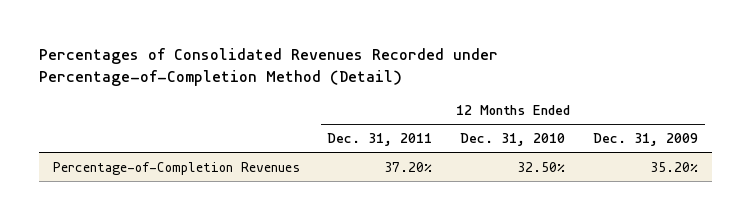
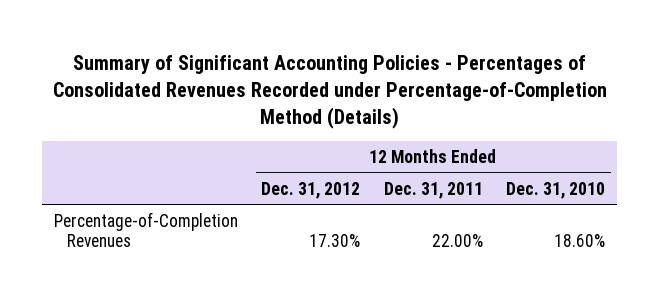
[38,48,498,87] Percentages of Consolidated Revenues Recorded under Percentage-of-Completion Method (Detail) -> [52,54,607,129] Summary of Significant Accounting Policies - Percentages of Consolidated Revenues Recorded under Percentage-of-Completion Method (Details)
[593,133,699,147] Dec. 31, 2009 -> none
none -> [261,181,361,199] Dec. 31, 2012
[384,161,433,172] 37.20% -> [431,234,483,248] 22.00%
[517,161,566,172] 32.50% -> [554,234,606,248] 18.60%

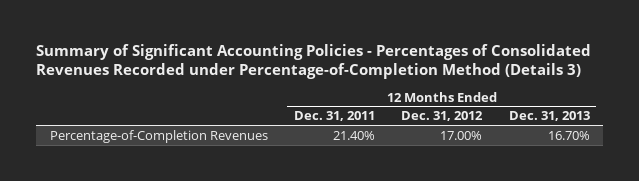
[52,54,607,129] Summary of Significant Accounting Policies - Percentages of Consolidated Revenues Recorded under Percentage-of-Completion Method (Details) -> [36,43,592,80] Summary of Significant Accounting Policies - Percentages of Consolidated Revenues Recorded under Percentage-of-Completion Method (Details 3)
[506,181,606,199] Dec. 31, 2010 -> none
none -> [508,111,590,122] Dec. 31, 2013
[309,234,361,248] 17.30% -> [440,130,483,140] 17.00%
[431,234,483,248] 22.00% -> [332,130,375,140] 21.40%

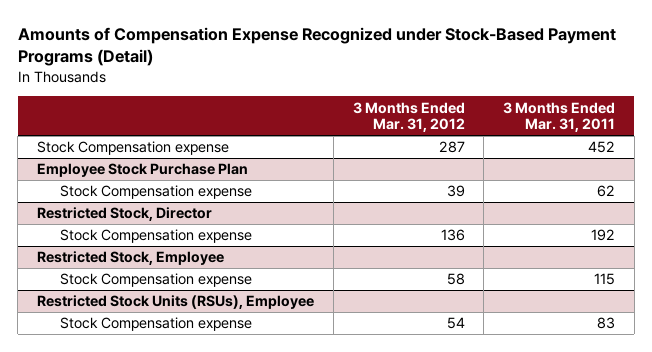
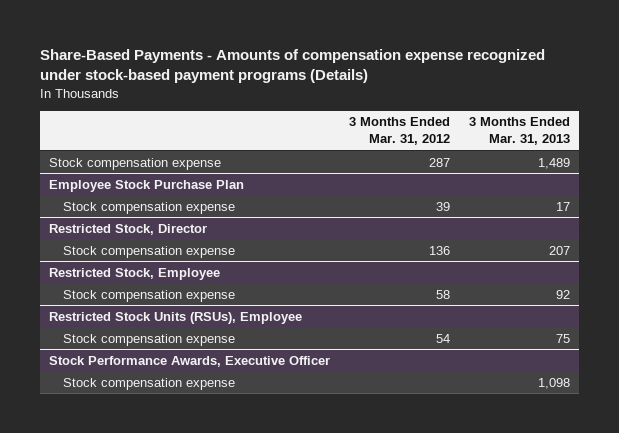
[17,27,616,67] Amounts of Compensation Expense Recognized under Stock-Based Payment Programs (Detail) -> [39,48,545,84] Share-Based Payments - Amounts of compensation expense recognized under stock-based payment programs (Details)
[503,101,616,133] 3 Months Ended Mar. 31, 2011 -> none
none -> [468,117,570,145] 3 Months Ended Mar. 31, 2013
[37,141,230,156] Stock Compensation expense -> [49,157,222,170] Stock compensation expense
[60,185,253,200] Stock Compensation expense -> [62,201,235,214] Stock compensation expense
[60,229,253,244] Stock Compensation expense -> [62,245,235,258] Stock compensation expense
[60,273,253,288] Stock Compensation expense -> [62,289,235,302] Stock compensation expense
[60,317,253,332] Stock Compensation expense -> [62,333,235,346] Stock compensation expense
none -> [49,355,331,367] Stock Performance Awards, Executive Officer
none -> [62,377,235,390] Stock compensation expense

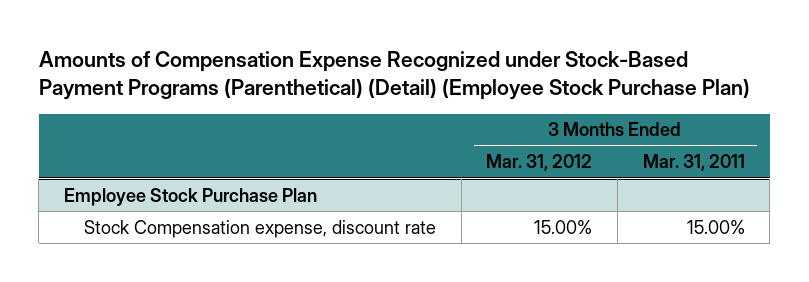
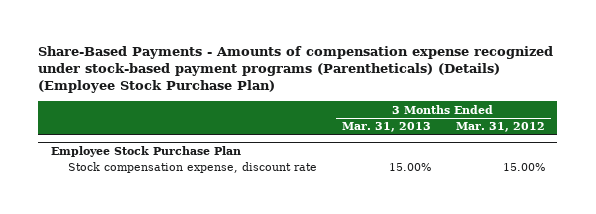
[38,51,750,101] Amounts of Compensation Expense Recognized under Stock-Based Payment Programs (Parenthetical) (Detail) (Employee Stock Purchase Plan) -> [38,45,554,94] Share-Based Payments - Amounts of compensation expense recognized under stock-based payment programs (Parentheticals) (Details) (Employee Stock Purchase Plan)
[642,154,745,172] Mar. 31, 2011 -> none
none -> [341,122,431,133] Mar. 31, 2013
[84,219,437,238] Stock Compensation expense, discount rate -> [67,162,317,174] Stock compensation expense, discount rate

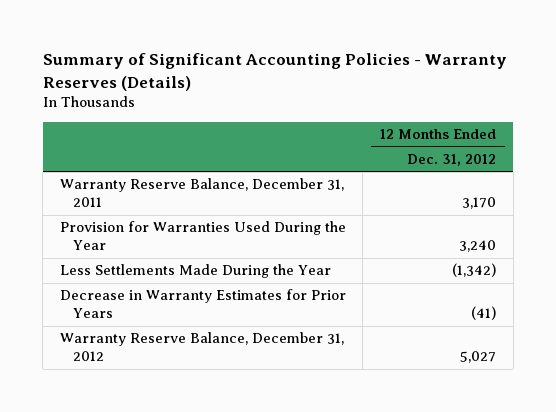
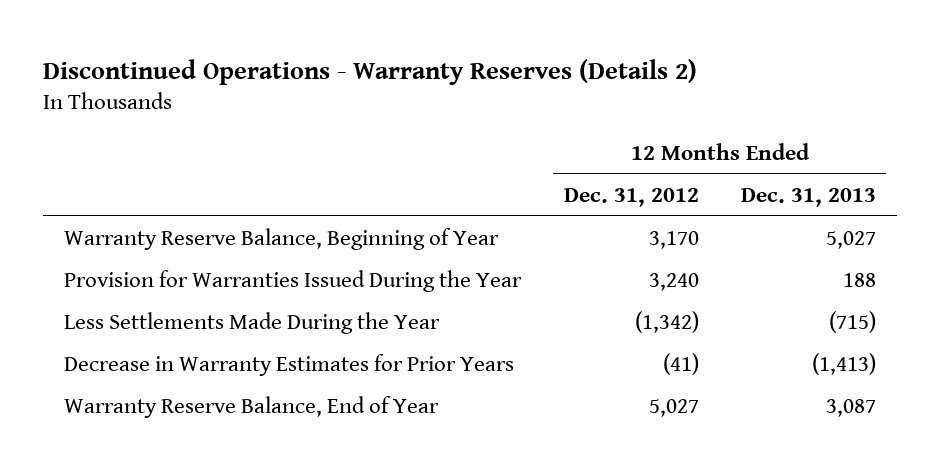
[42,53,507,91] Summary of Significant Accounting Policies - Warranty Reserves (Details) -> [43,58,698,85] Discontinued Operations - Warranty Reserves (Details 2)
none -> [740,187,876,207] Dec. 31, 2013
[59,178,344,208] Warranty Reserve Balance, December 31, 2011 -> [64,228,500,251] Warranty Reserve Balance, Beginning of Year
[59,221,346,251] Provision for Warranties Used During the Year -> [64,270,523,293] Provision for Warranties Issued During the Year
[59,332,344,362] Warranty Reserve Balance, December 31, 2012 -> [64,396,440,419] Warranty Reserve Balance, End of Year

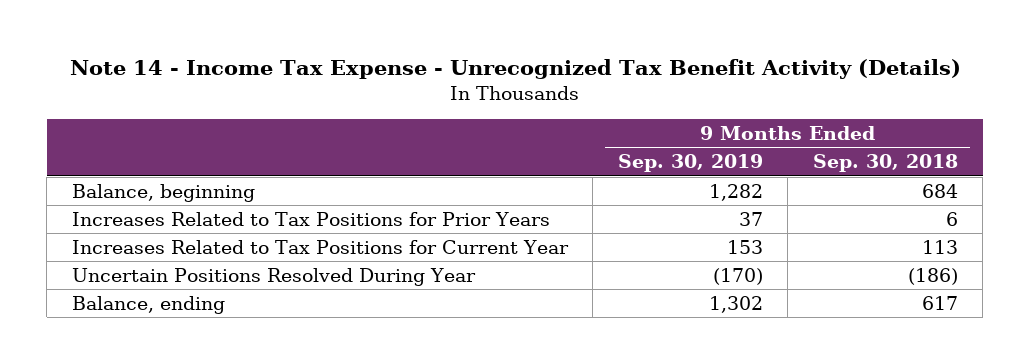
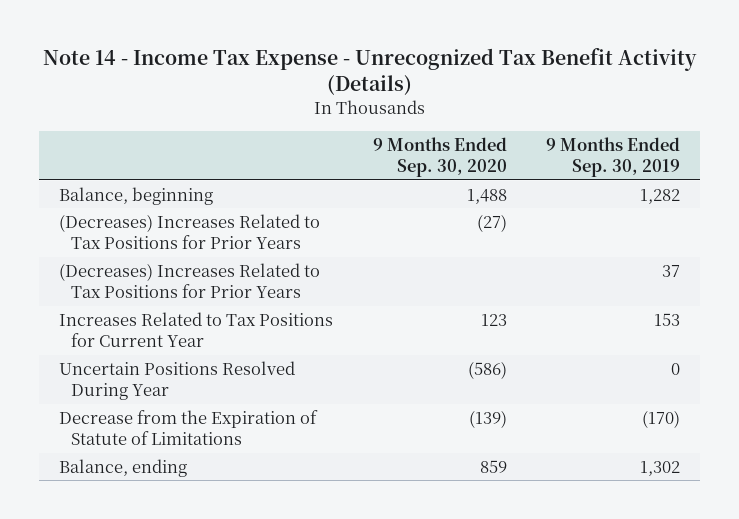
[812,154,958,173] Sep. 30, 2018 -> none
none -> [372,136,507,178] 9 Months Ended Sep. 30, 2020
none -> [59,213,321,250] (Decreases) Increases Related to Tax Positions for Prior Years
[71,211,550,226] Increases Related to Tax Positions for Prior Years -> [59,262,321,299] (Decreases) Increases Related to Tax Positions for Prior Years
[712,267,763,285] (170) -> [670,362,680,375] 0
none -> [59,409,319,446] Decrease from the Expiration of Statute of Limitations

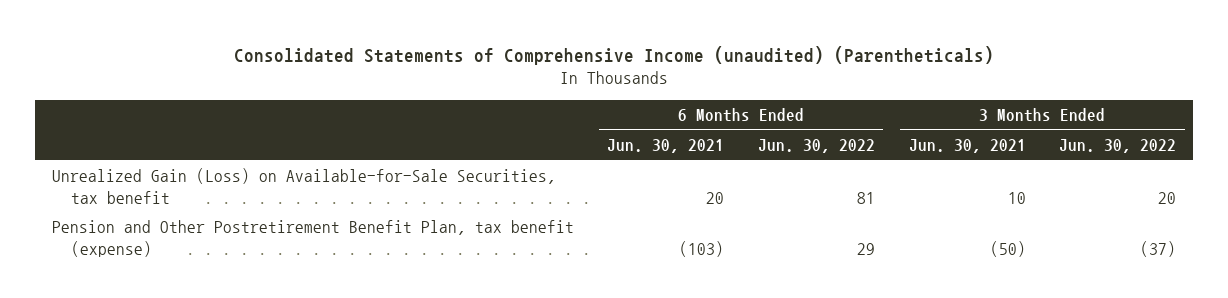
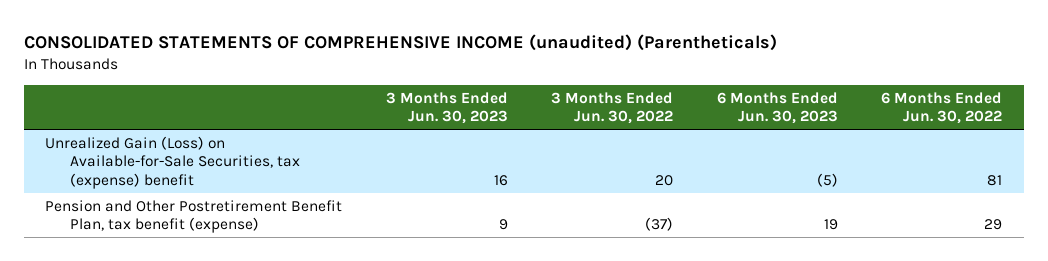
[234,45,995,65] Consolidated Statements of Comprehensive Income (unaudited) (Parentheticals) -> [23,34,777,52] CONSOLIDATED STATEMENTS OF COMPREHENSIVE INCOME (unaudited) (Parentheticals)
[607,139,725,154] Jun. 30, 2021 -> none
[908,139,1026,154] Jun. 30, 2021 -> none
none -> [385,91,508,125] 3 Months Ended Jun. 30, 2023
none -> [716,91,838,125] 6 Months Ended Jun. 30, 2023
[51,168,556,204] Unrealized Gain (Loss) on Available-for-Sale Securities, tax benefit -> [45,135,301,190] Unrealized Gain (Loss) on Available-for-Sale Securities, tax (expense) benefit

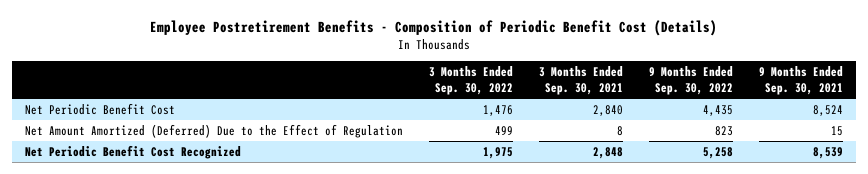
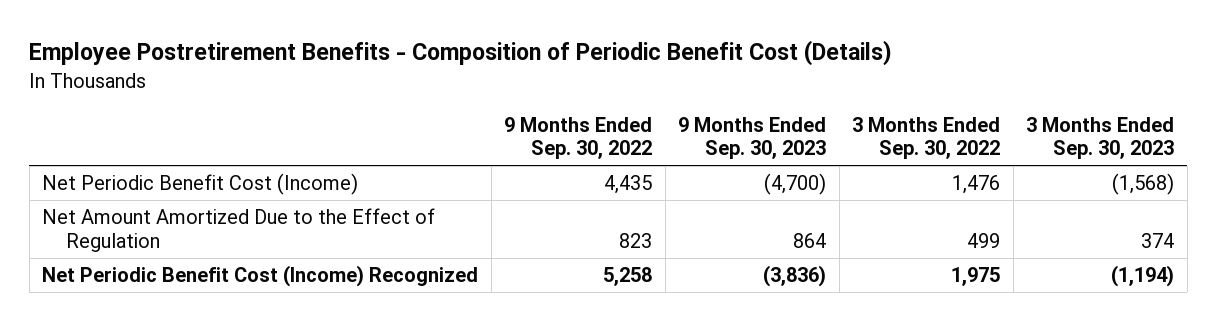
[539,66,624,96] 3 Months Ended Sep. 30, 2021 -> none
[759,66,844,96] 9 Months Ended Sep. 30, 2021 -> none
none -> [678,116,827,160] 9 Months Ended Sep. 30, 2023
none -> [1026,116,1175,160] 3 Months Ended Sep. 30, 2023
[25,102,176,115] Net Periodic Benefit Cost -> [42,173,359,196] Net Periodic Benefit Cost (Income)
[25,123,404,138] Net Amount Amortized (Deferred) Due to the Effect of Regulation -> [42,208,436,252] Net Amount Amortized Due to the Effect of Regulation
[25,144,242,159] Net Periodic Benefit Cost Recognized -> [42,265,479,288] Net Periodic Benefit Cost (Income) Recognized

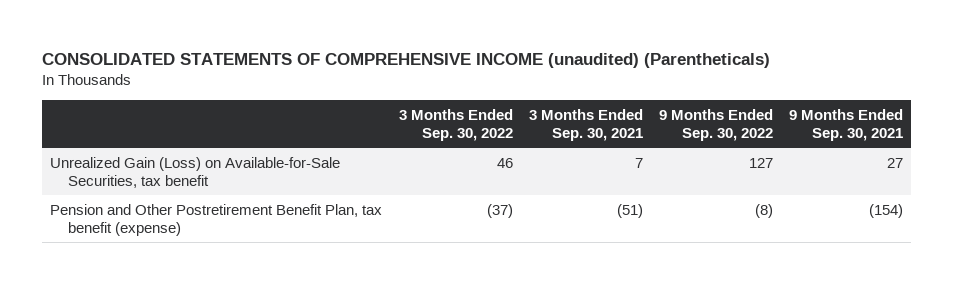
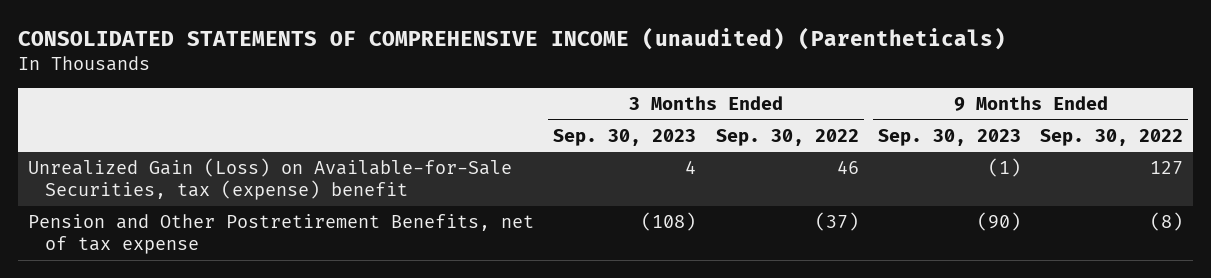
[528,109,643,141] 3 Months Ended Sep. 30, 2021 -> none
[789,109,904,141] 9 Months Ended Sep. 30, 2021 -> none
none -> [553,128,697,146] Sep. 30, 2023
none -> [878,128,1022,146] Sep. 30, 2023
[50,156,341,188] Unrealized Gain (Loss) on Available-for-Sale Securities, tax benefit -> [27,158,512,200] Unrealized Gain (Loss) on Available-for-Sale Securities, tax (expense) benefit
[50,203,383,236] Pension and Other Postretirement Benefit Plan, tax benefit (expense) -> [27,214,534,254] Pension and Other Postretirement Benefits, net of tax expense

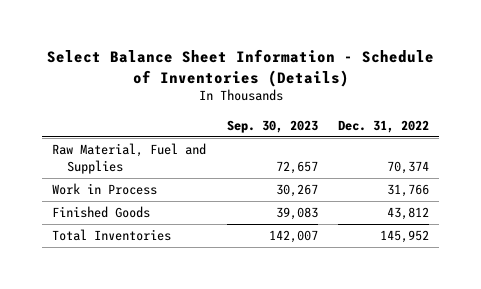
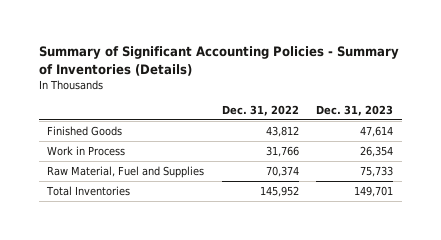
[46,49,434,87] Select Balance Sheet Information - Schedule of Inventories (Details) -> [38,46,399,76] Summary of Significant Accounting Policies - Summary of Inventories (Details)
[226,119,318,133] Sep. 30, 2023 -> none
none -> [316,104,394,116] Dec. 31, 2023
[52,183,158,196] Work in Process -> [47,145,126,156] Work in Process
[52,143,207,174] Raw Material, Fuel and Supplies -> [47,165,205,178] Raw Material, Fuel and Supplies

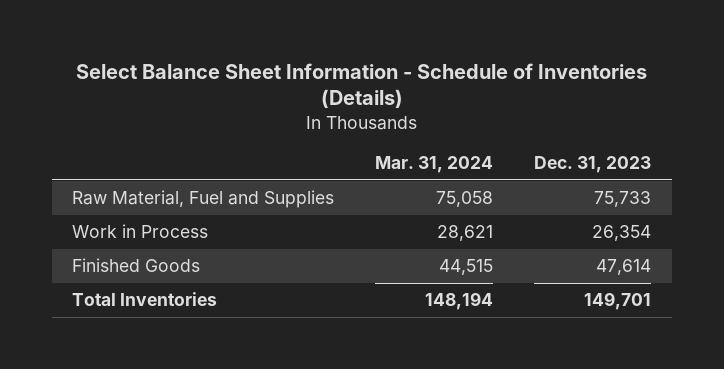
[38,46,399,76] Summary of Significant Accounting Policies - Summary of Inventories (Details) -> [75,62,647,109] Select Balance Sheet Information - Schedule of Inventories (Details)
[221,104,299,116] Dec. 31, 2022 -> none
none -> [375,156,494,174] Mar. 31, 2024
[47,145,126,156] Work in Process -> [72,224,209,239] Work in Process
[47,125,123,136] Finished Goods -> [72,258,201,273] Finished Goods

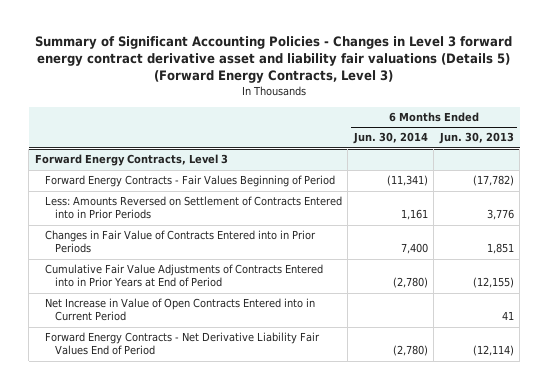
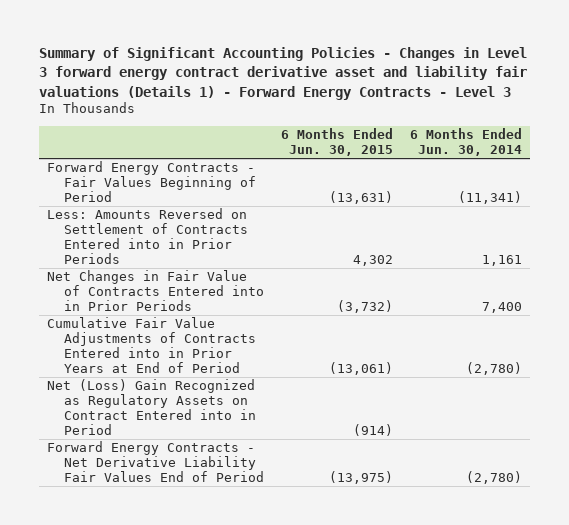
[35,35,513,84] Summary of Significant Accounting Policies - Changes in Level 3 forward energy contract derivative asset and liability fair valuations (Details 5) (Forward Energy Contracts, Level 3) -> [38,47,527,100] Summary of Significant Accounting Policies - Changes in Level 3 forward energy contract derivative asset and liability fair valuations (Details 1) - Forward Energy Contracts - Level 3
[438,132,514,145] Jun. 30, 2013 -> none
none -> [280,128,393,156] 6 Months Ended Jun. 30, 2015
[34,154,228,167] Forward Energy Contracts, Level 3 -> none
[44,230,316,254] Changes in Fair Value of Contracts Entered into in Prior Periods -> [47,270,264,311] Net Changes in Fair Value of Contracts Entered into in Prior Periods
[44,298,315,322] Net Increase in Value of Open Contracts Entered into in Current Period -> [47,379,256,435] Net (Loss) Gain Recognized as Regulatory Assets on Contract Entered into in Period

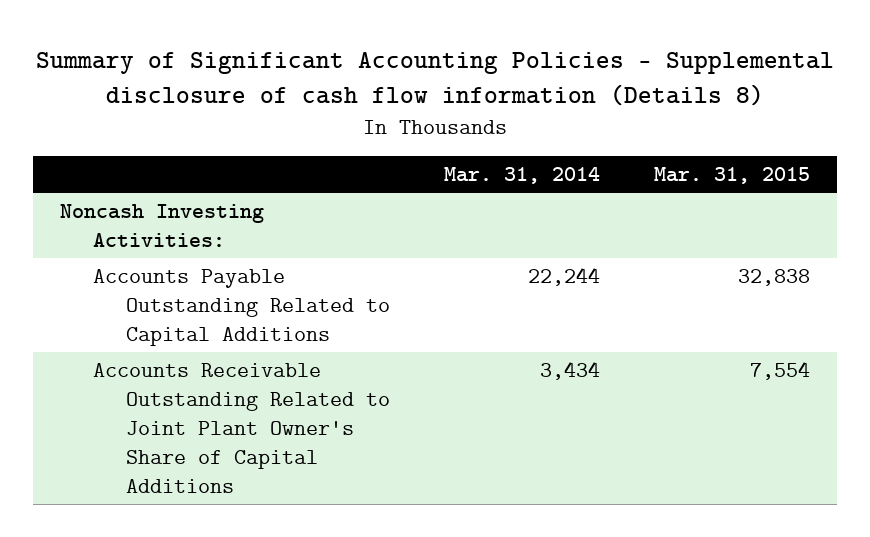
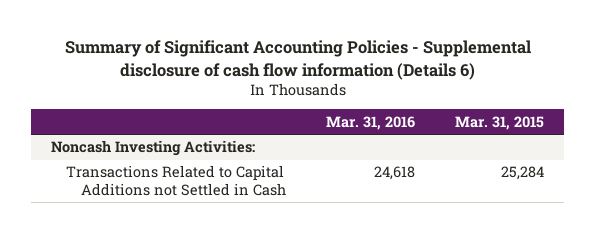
[36,52,835,107] Summary of Significant Accounting Policies - Supplemental disclosure of cash flow information (Details 8) -> [64,40,531,80] Summary of Significant Accounting Policies - Supplemental disclosure of cash flow information (Details 6)
[443,167,600,185] Mar. 31, 2014 -> none
none -> [326,115,416,130] Mar. 31, 2016
[92,362,390,493] Accounts Receivable Outstanding Related to Joint Plant Owner's Share of Capital Additions -> none
[92,268,390,346] Accounts Payable Outstanding Related to Capital Additions -> [66,165,286,197] Transactions Related to Capital Additions not Settled in Cash
[737,268,810,286] 32,838 -> [501,166,545,181] 25,284

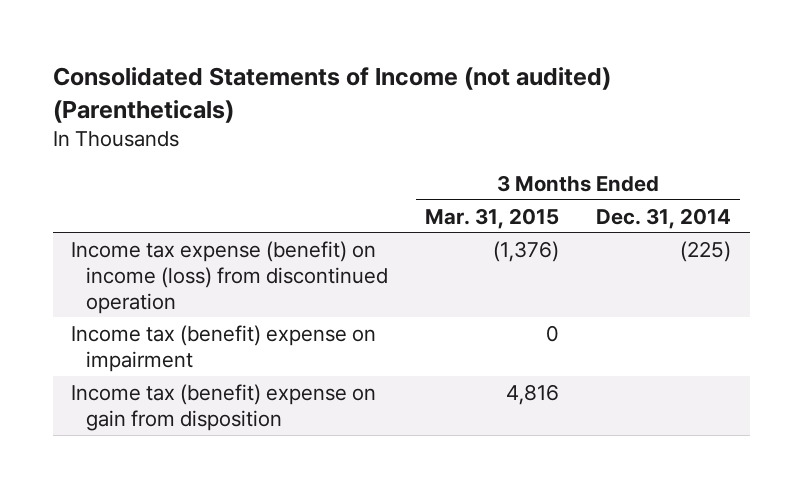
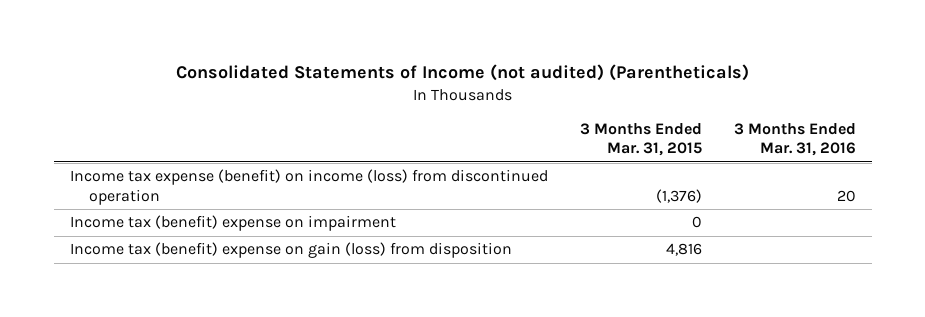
[596,207,732,229] Dec. 31, 2014 -> none
none -> [733,123,856,157] 3 Months Ended Mar. 31, 2016
[71,383,377,431] Income tax (benefit) expense on gain from disposition -> [69,242,512,259] Income tax (benefit) expense on gain (loss) from disposition

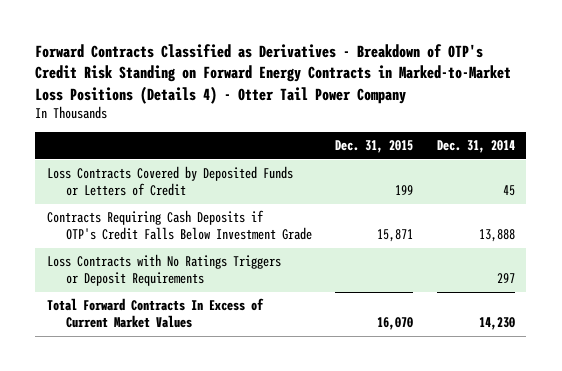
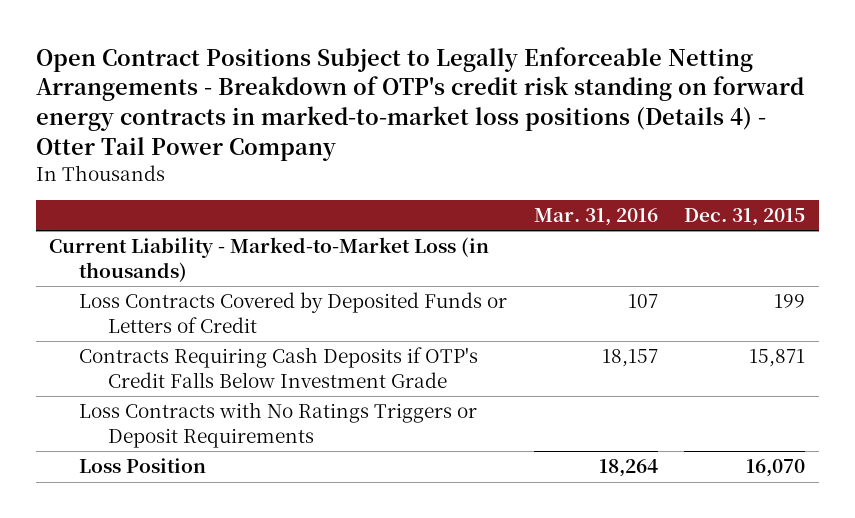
[35,43,512,104] Forward Contracts Classified as Derivatives - Breakdown of OTP's Credit Risk Standing on Forward Energy Contracts in Marked-to-Market Loss Positions (Details 4) - Otter Tail Power Company -> [36,46,805,161] Open Contract Positions Subject to Legally Enforceable Netting Arrangements - Breakdown of OTP's credit risk standing on forward energy contracts in marked-to-market loss positions (Details 4) - Otter Tail Power Company
[436,140,515,154] Dec. 31, 2014 -> none
none -> [533,208,658,227] Mar. 31, 2016
none -> [49,237,490,283] Current Liability - Marked-to-Market Loss (in thousands)
[47,298,265,329] Total Forward Contracts In Excess of Current Market Values -> [78,458,206,474] Loss Position

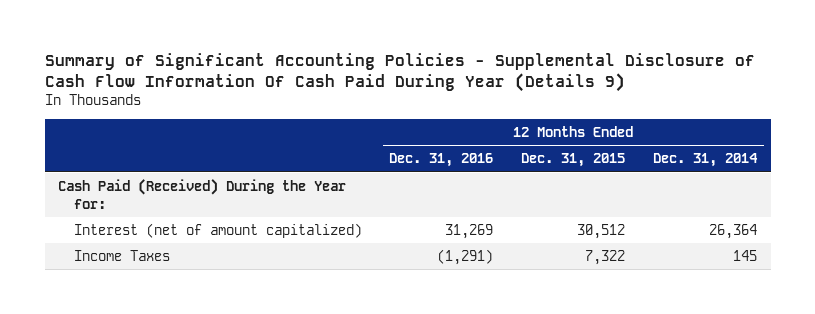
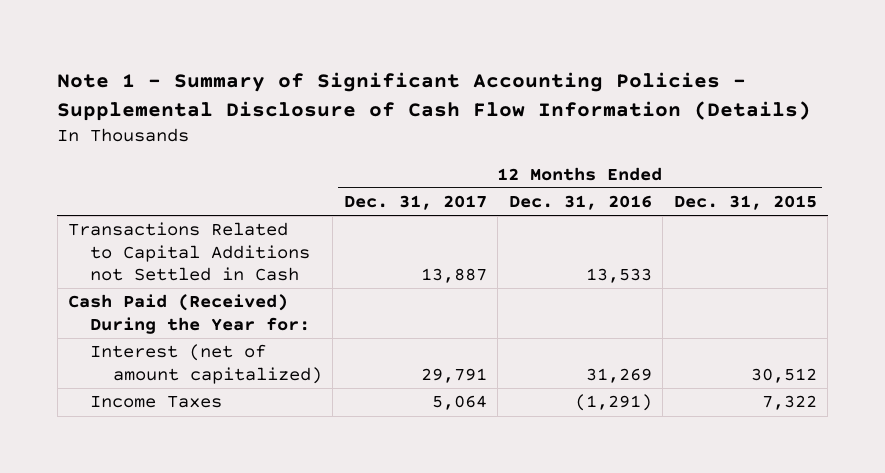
[44,52,755,92] Summary of Significant Accounting Policies - Supplemental Disclosure of Cash Flow Information Of Cash Paid During Year (Details 9) -> [57,71,812,121] Note 1 - Summary of Significant Accounting Policies - Supplemental Disclosure of Cash Flow Information (Details)
[652,153,758,168] Dec. 31, 2014 -> none
none -> [343,195,487,211] Dec. 31, 2017
none -> [68,222,311,282] Transactions Related to Capital Additions not Settled in Cash

